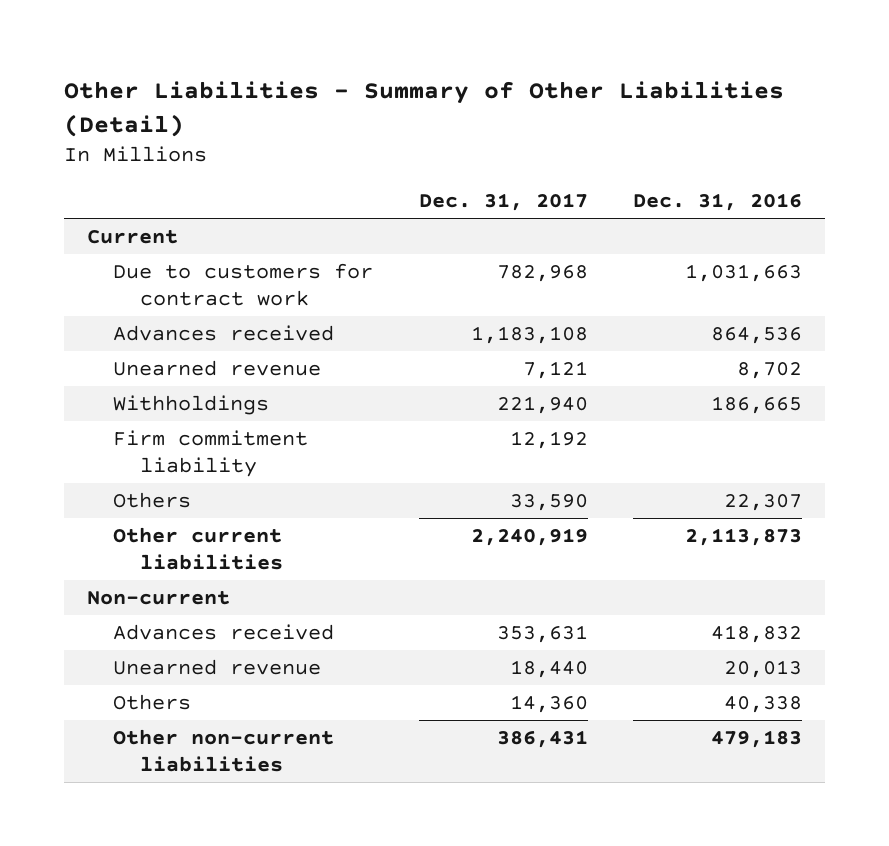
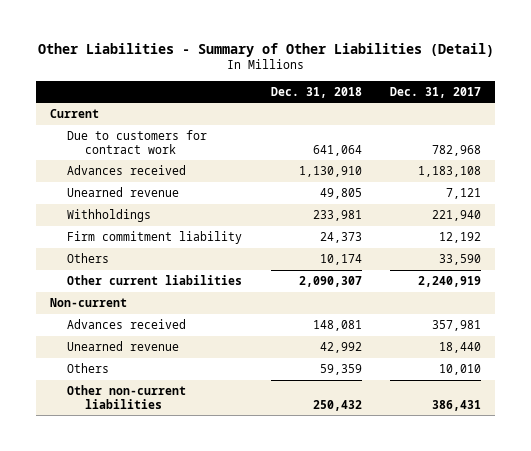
[633,193,803,212] Dec. 31, 2016 -> none
none -> [270,86,362,98] Dec. 31, 2018
[496,625,588,644] 353,631 -> [432,319,482,331] 357,981
[509,695,588,714] 14,360 -> [439,363,482,375] 10,010

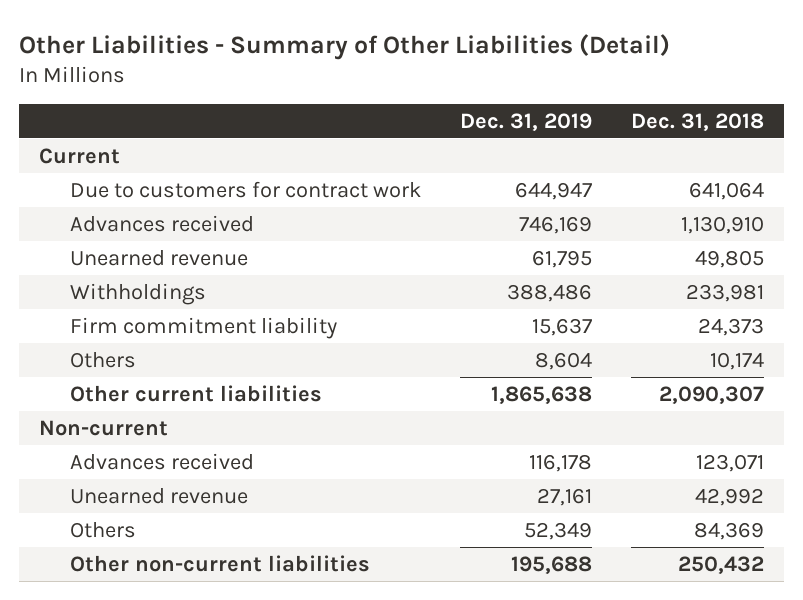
[390,86,482,98] Dec. 31, 2017 -> none
none -> [459,112,592,131] Dec. 31, 2019
[312,319,362,331] 148,081 -> [696,453,765,472] 123,071
[319,363,362,375] 59,359 -> [694,521,765,540] 84,369

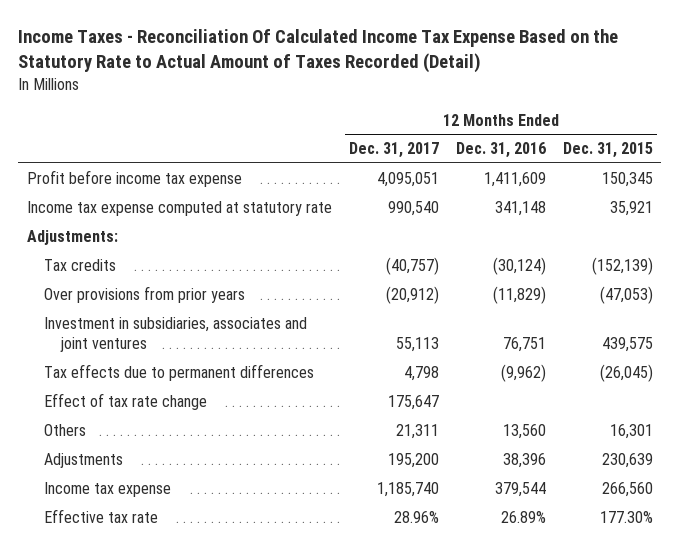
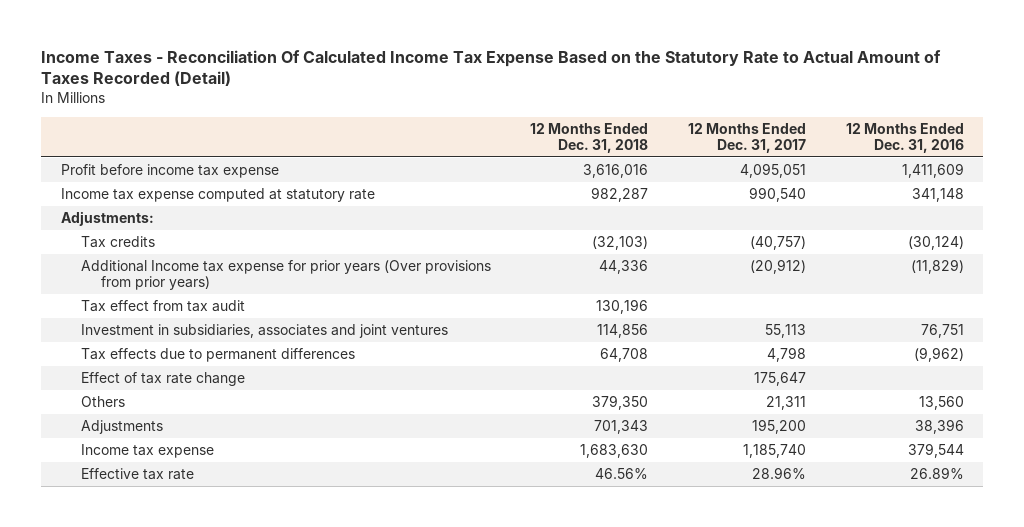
[562,142,653,159] Dec. 31, 2015 -> none
none -> [530,122,649,154] 12 Months Ended Dec. 31, 2018
[43,286,245,304] Over provisions from prior years -> [80,259,491,291] Additional Income tax expense for prior years (Over provisions from prior years)
none -> [80,299,245,312] Tax effect from tax audit

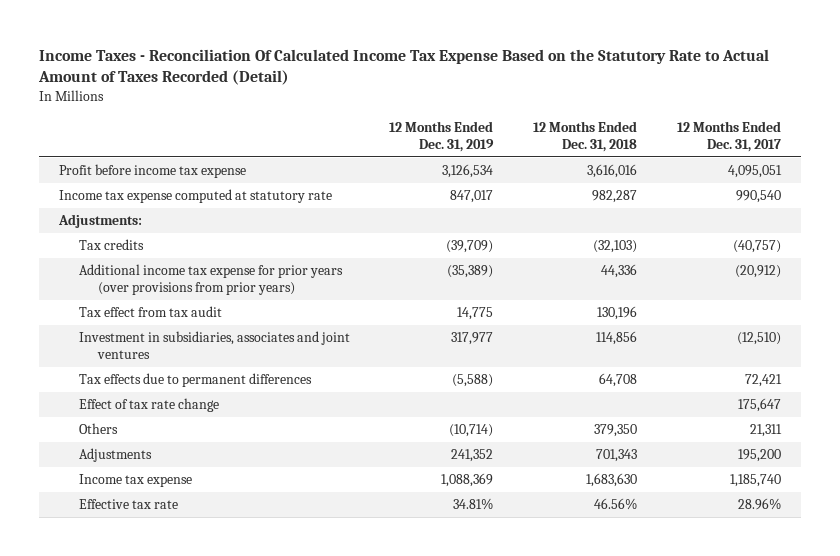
[845,122,964,154] 12 Months Ended Dec. 31, 2016 -> none
none -> [389,121,495,152] 12 Months Ended Dec. 31, 2019
[80,259,491,291] Additional Income tax expense for prior years (Over provisions from prior years) -> [78,264,343,295] Additional income tax expense for prior years (over provisions from prior years)
[765,323,807,338] 55,113 -> [737,332,782,346] (12,510)
[767,346,807,362] 4,798 -> [745,374,783,388] 72,421

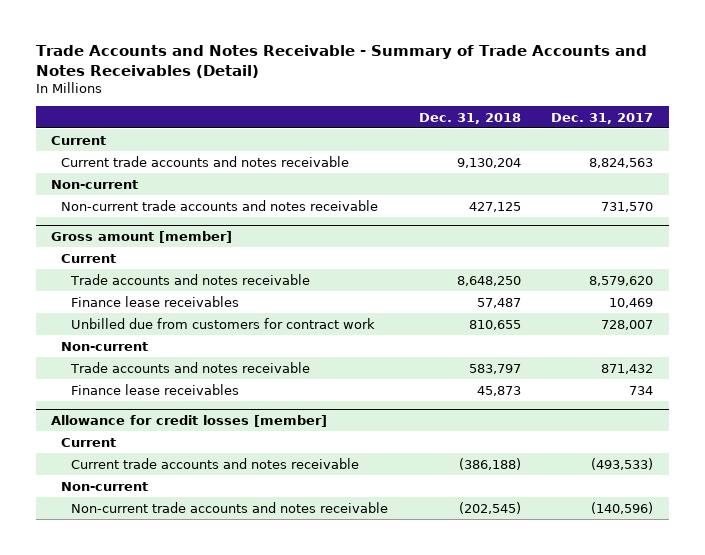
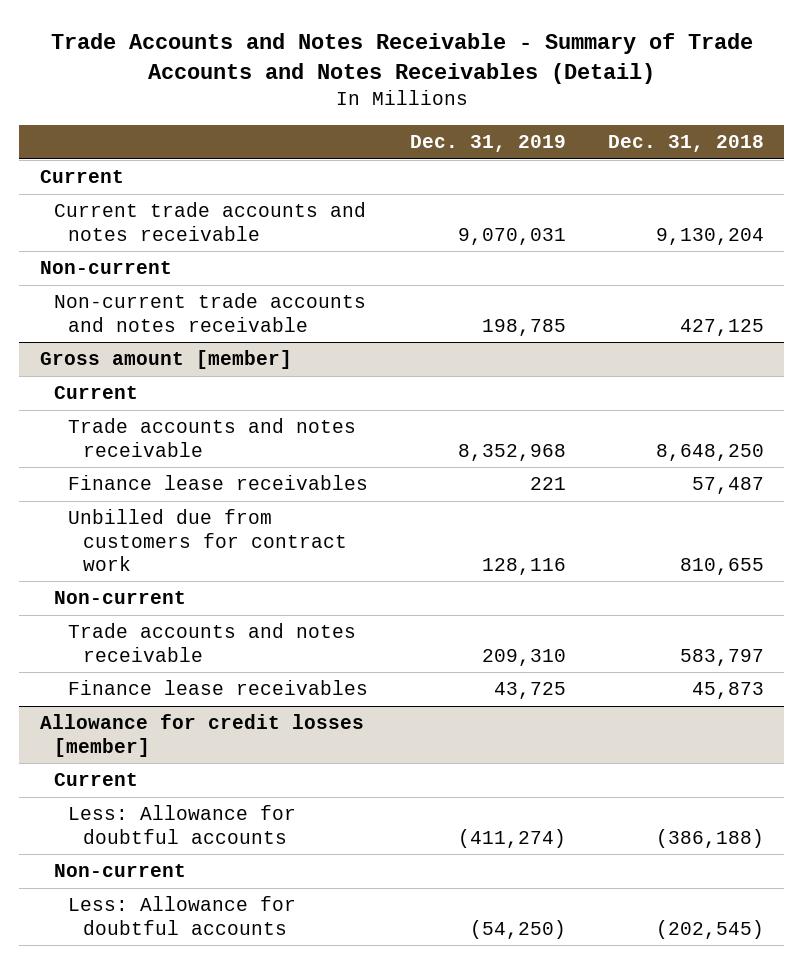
[551,112,654,124] Dec. 31, 2017 -> none
none -> [409,134,566,152] Dec. 31, 2019
[71,457,360,469] Current trade accounts and notes receivable -> [68,805,297,844] Less: Allowance for doubtful accounts
[71,501,389,513] Non-current trade accounts and notes receivable -> [68,896,297,935] Less: Allowance for doubtful accounts

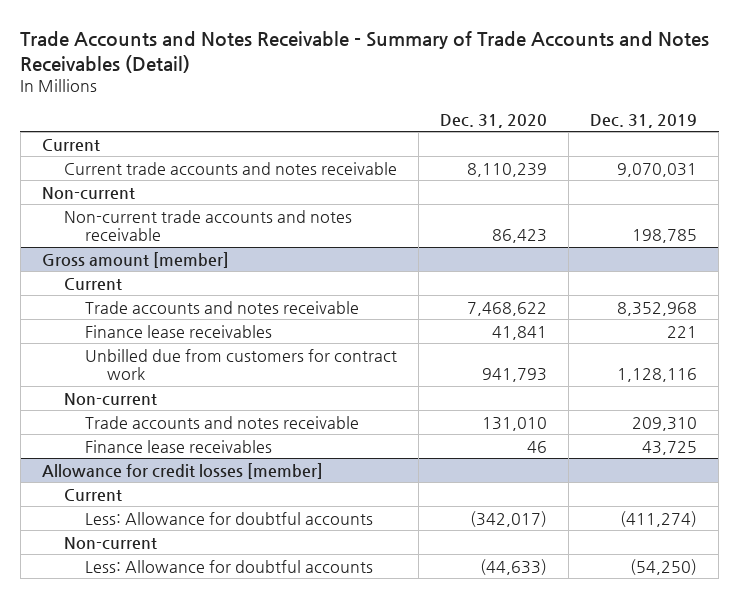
[607,134,764,152] Dec. 31, 2018 -> none
none -> [440,113,548,128] Dec. 31, 2020
[481,557,566,575] 128,116 -> [617,368,698,383] 1,128,116

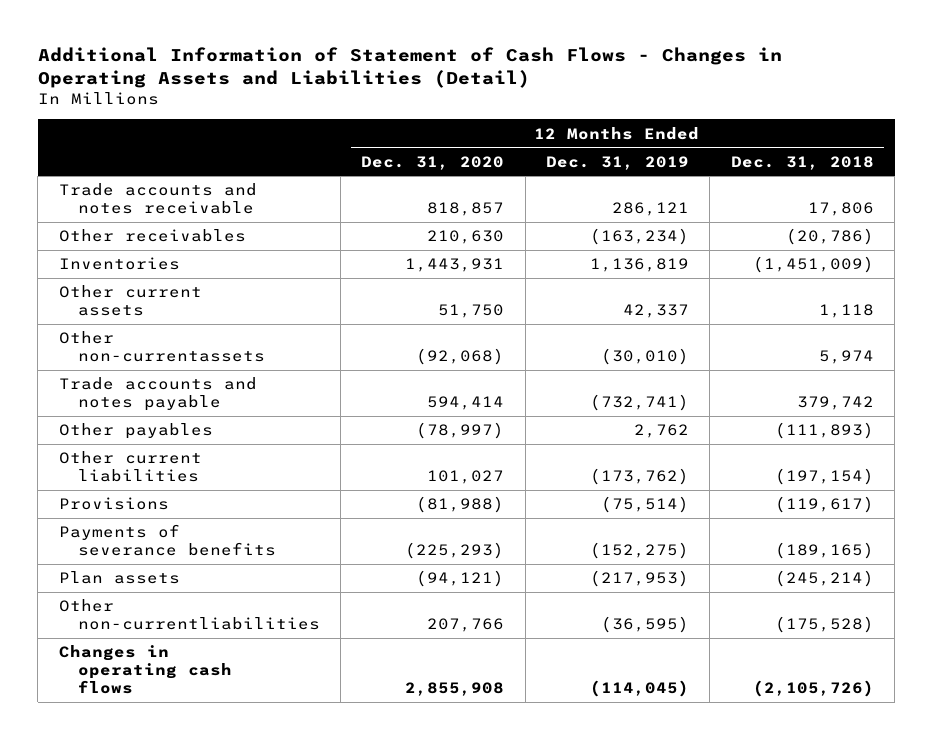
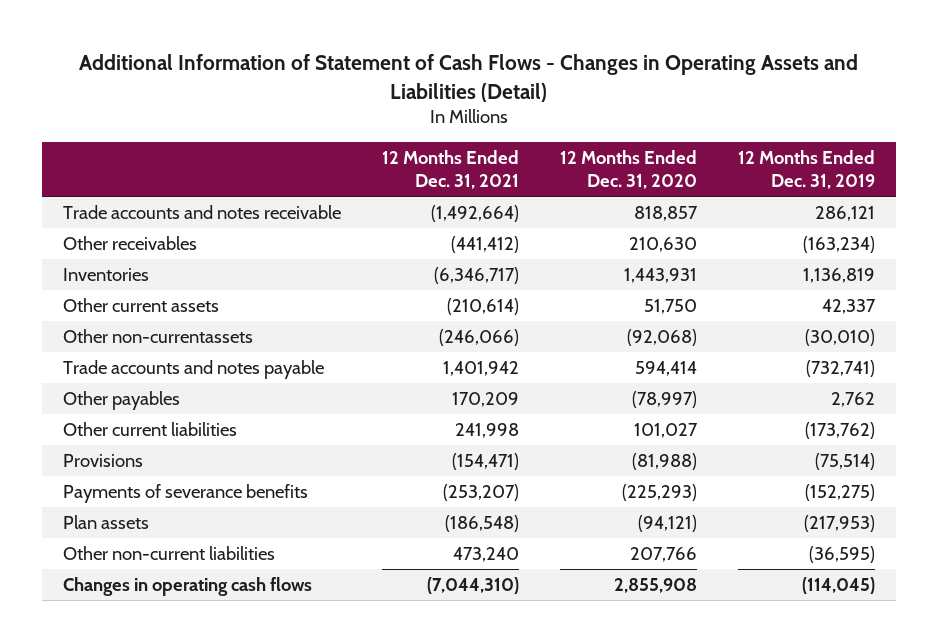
[730,155,874,170] Dec. 31, 2018 -> none
none -> [381,149,519,190] 12 Months Ended Dec. 31, 2021
[58,599,320,631] Other non-currentliabilities -> [62,545,275,560] Other non-current liabilities

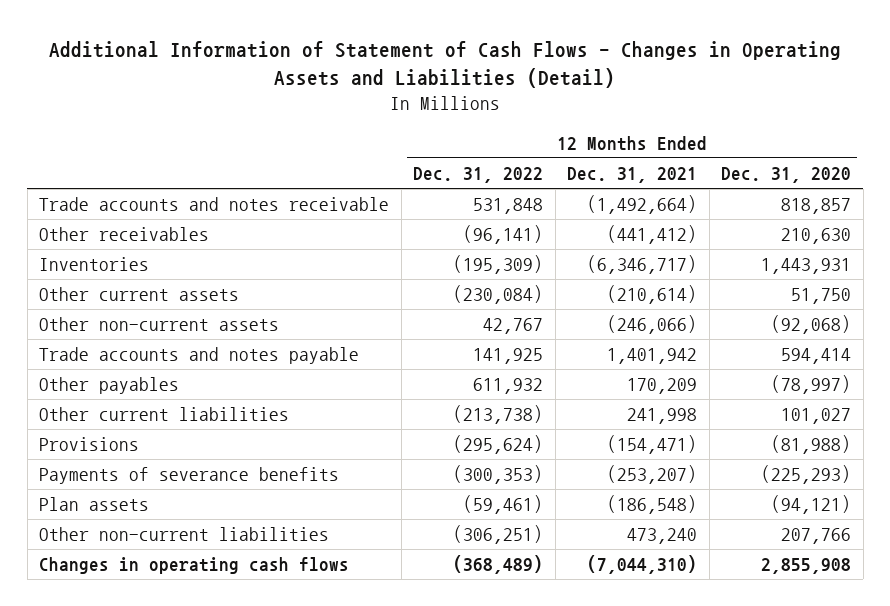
[738,149,876,190] 12 Months Ended Dec. 31, 2019 -> none
none -> [413,166,544,183] Dec. 31, 2022
[62,328,253,343] Other non-currentassets -> [39,317,280,332] Other non-current assets

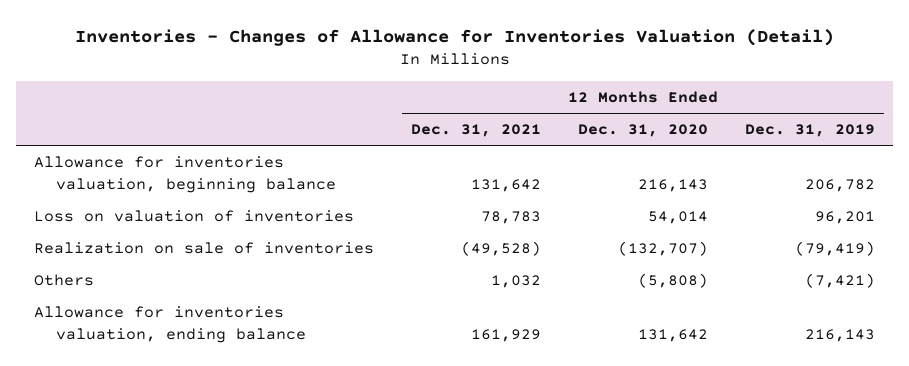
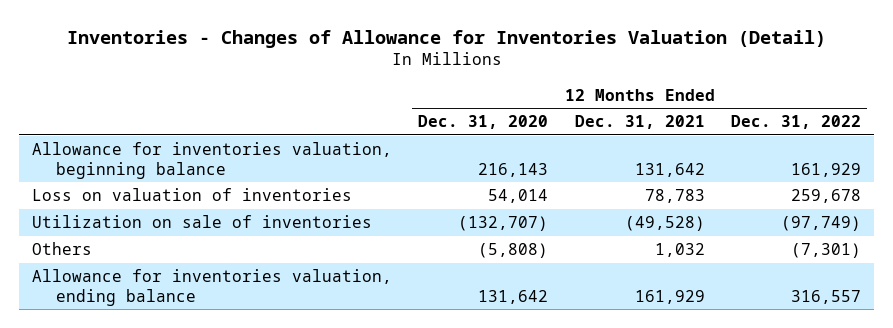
[744,124,875,138] Dec. 31, 2019 -> none
none -> [730,115,861,130] Dec. 31, 2022
[34,241,375,254] Realization on sale of inventories -> [32,215,373,229] Utilization on sale of inventories

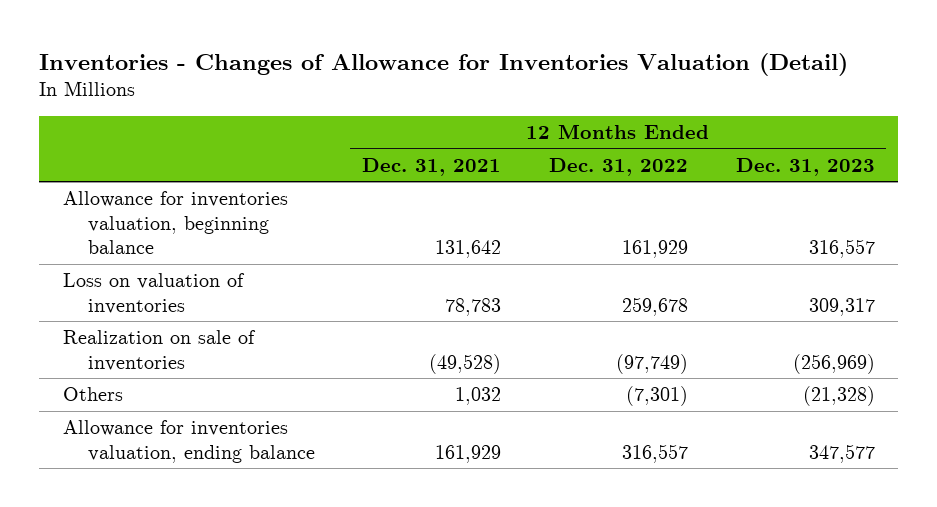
[418,115,549,130] Dec. 31, 2020 -> none
none -> [735,157,875,176] Dec. 31, 2023
[32,215,373,229] Utilization on sale of inventories -> [62,330,256,371] Realization on sale of inventories

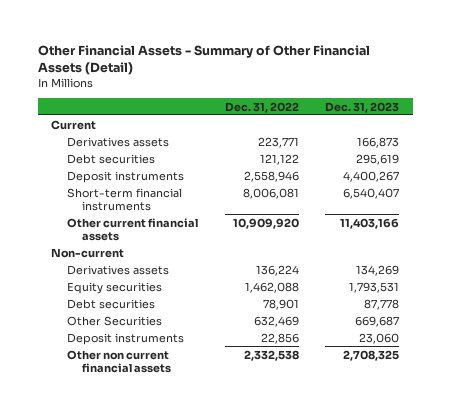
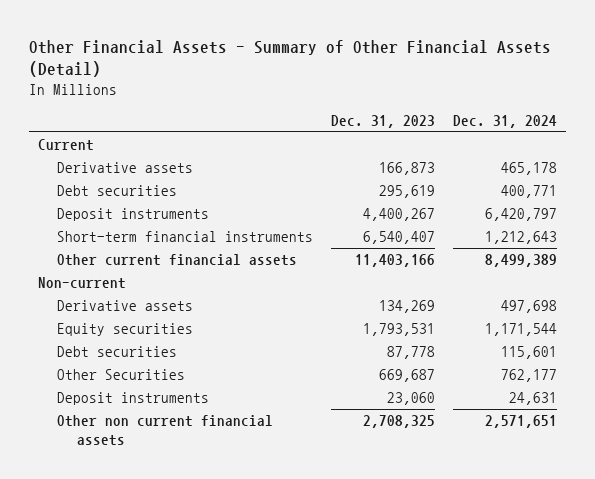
[224,101,299,113] Dec. 31, 2022 -> none
none -> [453,115,558,129] Dec. 31, 2024
[66,136,169,147] Derivatives assets -> [57,162,194,174] Derivative assets
[66,264,169,275] Derivatives assets -> [57,300,194,312] Derivative assets

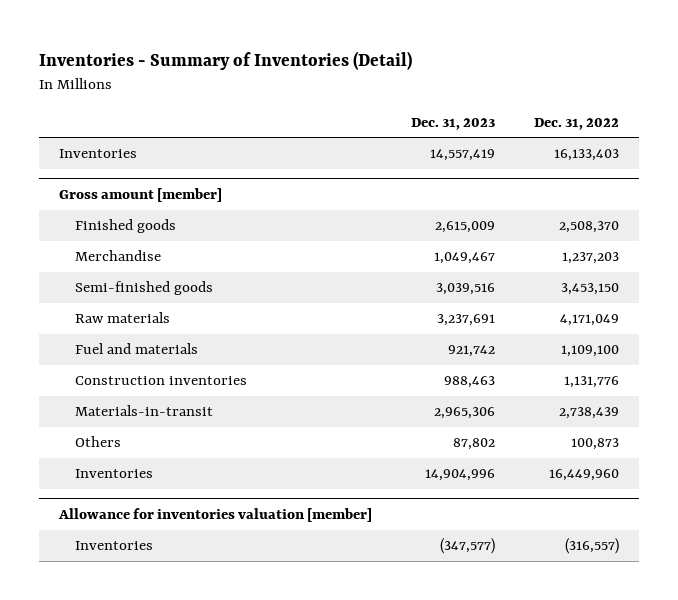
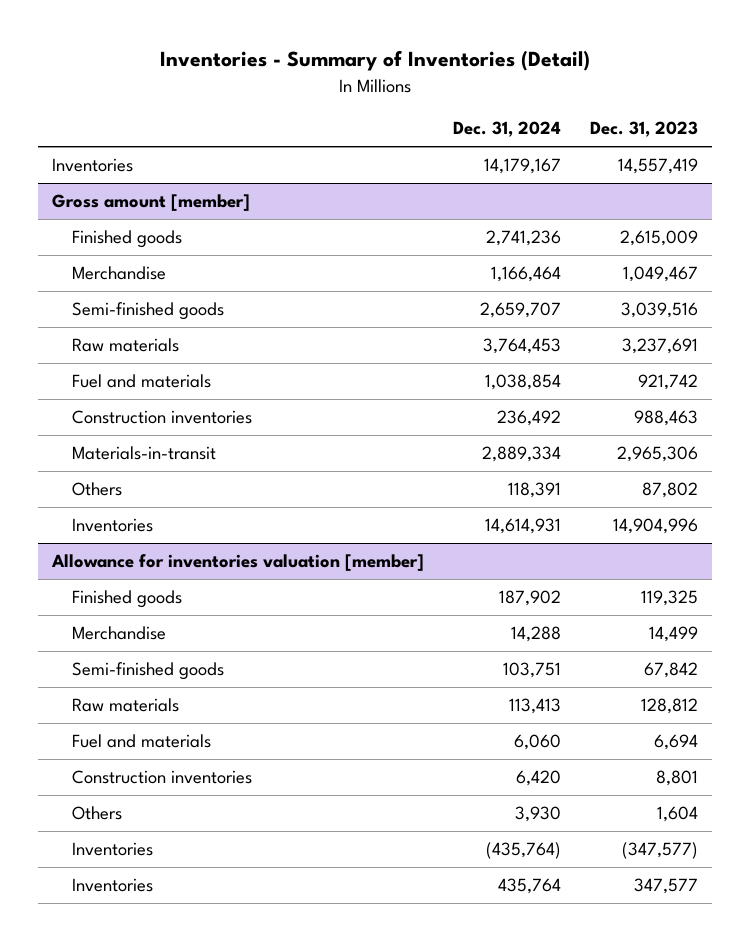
[533,117,619,130] Dec. 31, 2022 -> none
none -> [452,121,561,138] Dec. 31, 2024
none -> [71,590,182,609] Finished goods
none -> [71,626,166,641] Merchandise
none -> [71,662,224,681] Semi-finished goods
none -> [71,698,179,713] Raw materials
none -> [71,734,211,749] Fuel and materials
none -> [71,770,252,785] Construction inventories
none -> [71,806,122,821] Others
none -> [71,878,153,893] Inventories

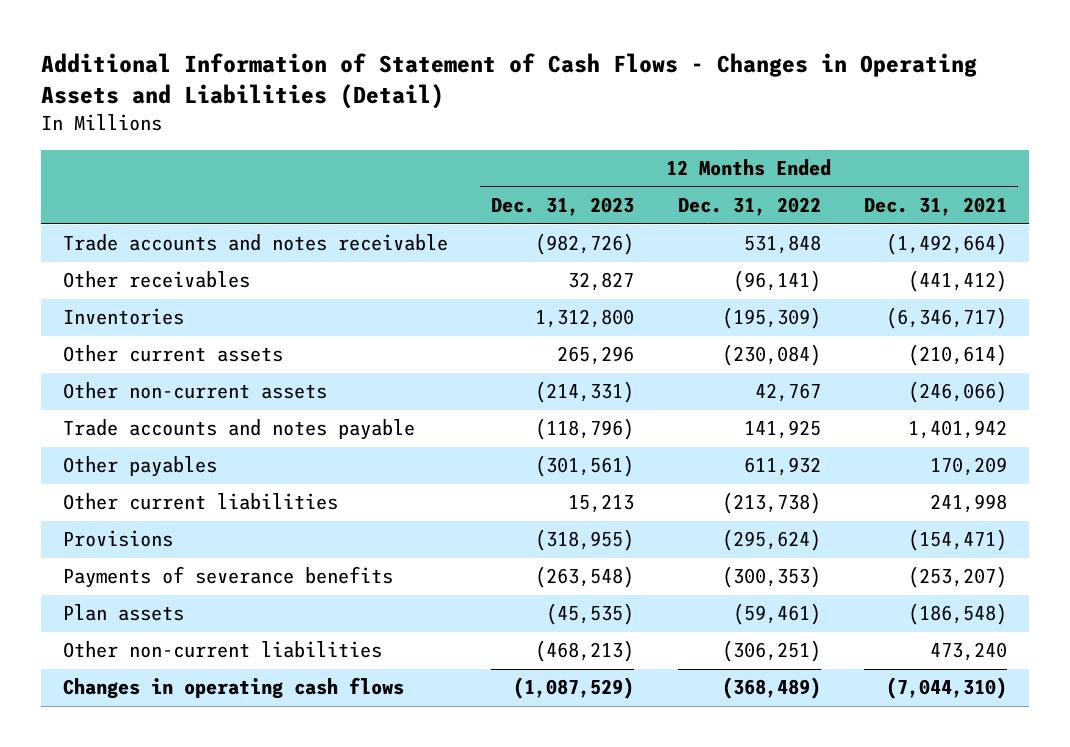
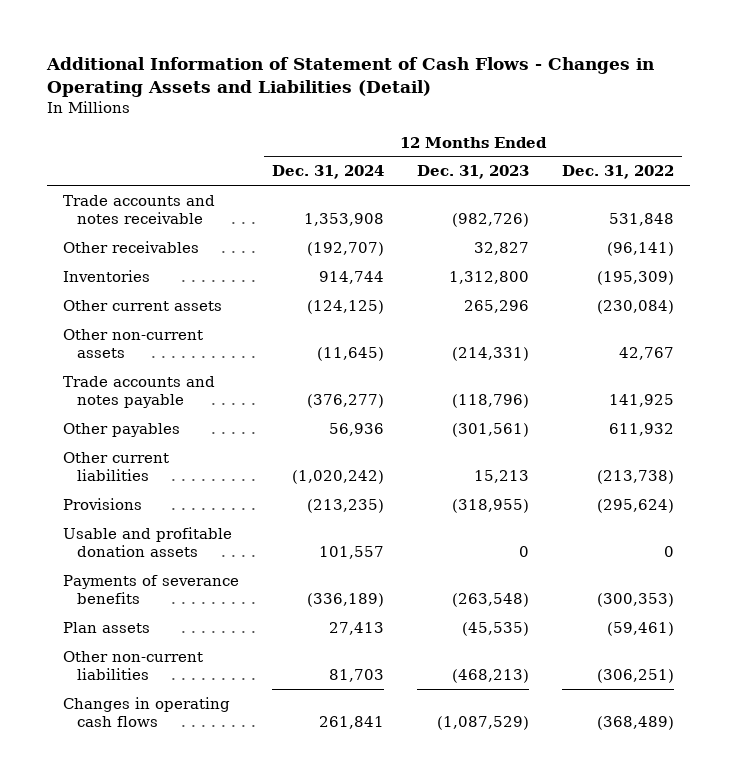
[864,197,1008,217] Dec. 31, 2021 -> none
none -> [271,165,384,180] Dec. 31, 2024
none -> [63,526,233,558] Usable and profitable donation assets

